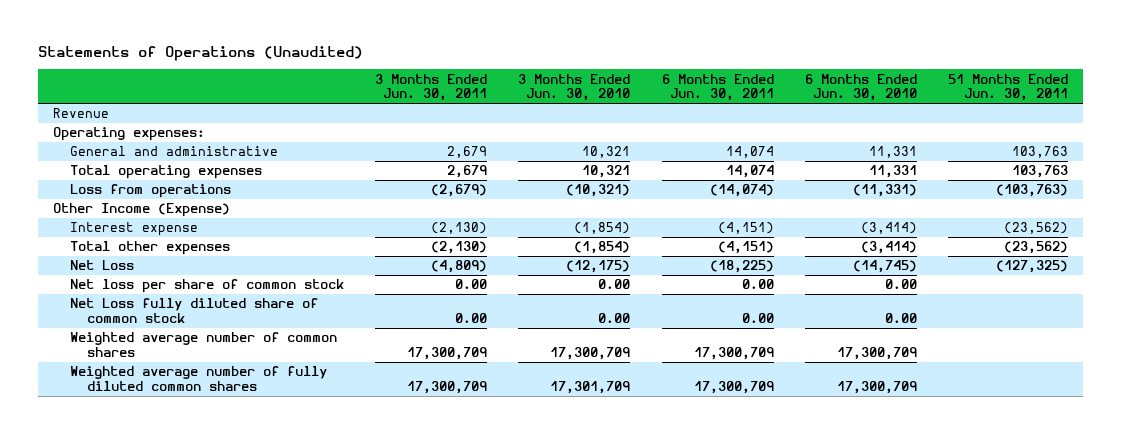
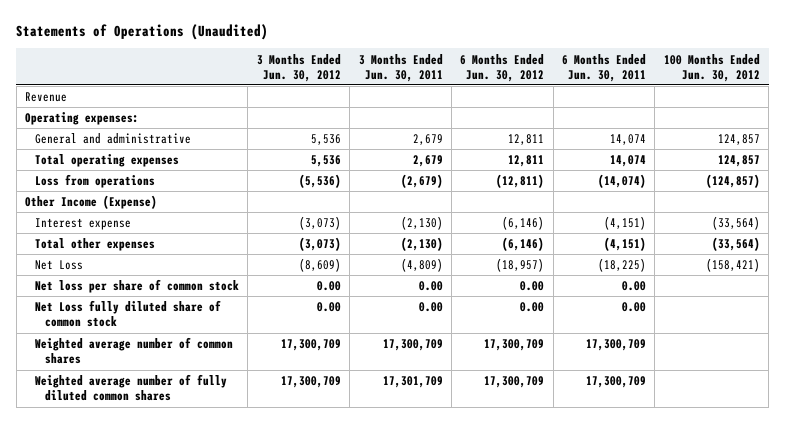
[518,73,631,102] 3 Months Ended Jun. 30, 2010 -> none
[804,73,917,102] 6 Months Ended Jun. 30, 2010 -> none
[947,73,1068,102] 51 Months Ended Jun. 30, 2011 -> none
none -> [256,53,341,82] 3 Months Ended Jun. 30, 2012
none -> [460,53,545,82] 6 Months Ended Jun. 30, 2012
none -> [663,53,760,82] 100 Months Ended Jun. 30, 2012
[407,380,488,394] 17,300,709 -> [382,376,443,389] 17,301,709

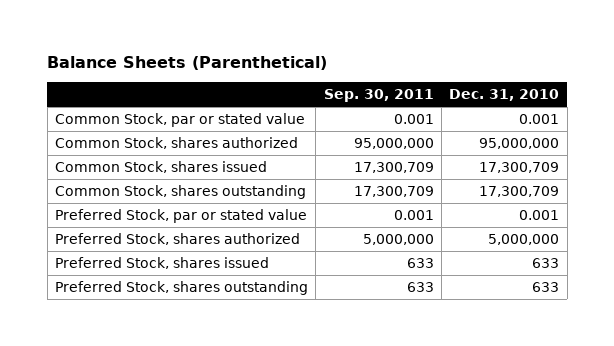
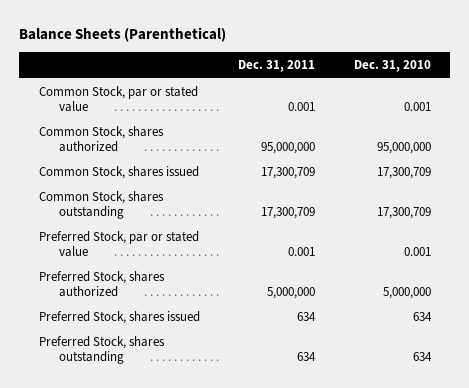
[323,89,434,103] Sep. 30, 2011 -> none
none -> [238,60,316,73] Dec. 31, 2011
[532,258,560,269] 633 -> [412,311,432,321] 634
[532,282,560,293] 633 -> [412,351,432,361] 634

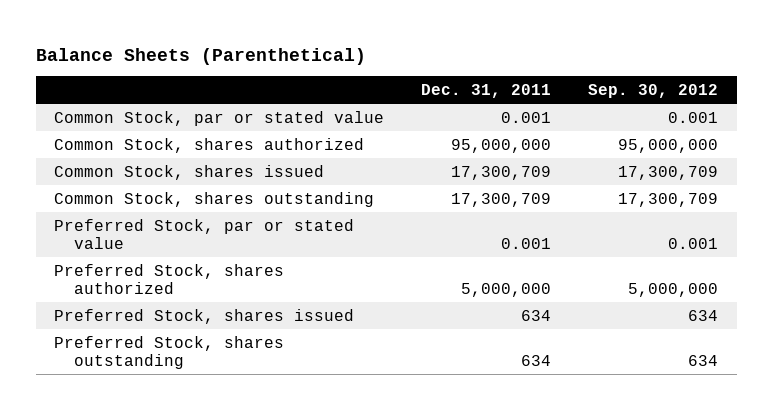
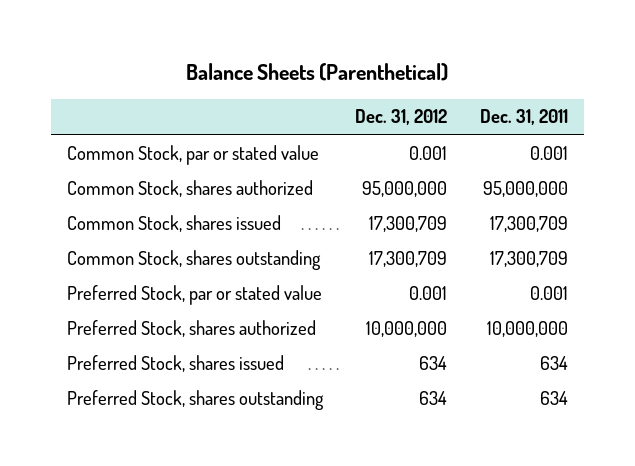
[588,83,719,98] Sep. 30, 2012 -> none
none -> [355,109,448,126] Dec. 31, 2012
[461,282,552,297] 5,000,000 -> [486,320,568,337] 10,000,000

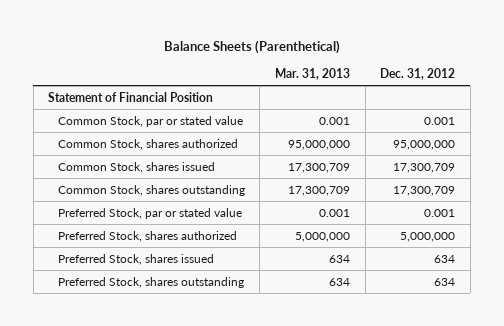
[479,109,568,126] Dec. 31, 2011 -> none
none -> [274,68,350,81] Mar. 31, 2013
none -> [48,91,214,102] Statement of Financial Position
[366,320,448,337] 10,000,000 -> [400,231,456,242] 5,000,000

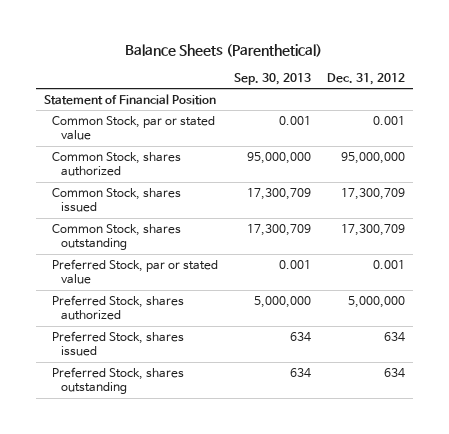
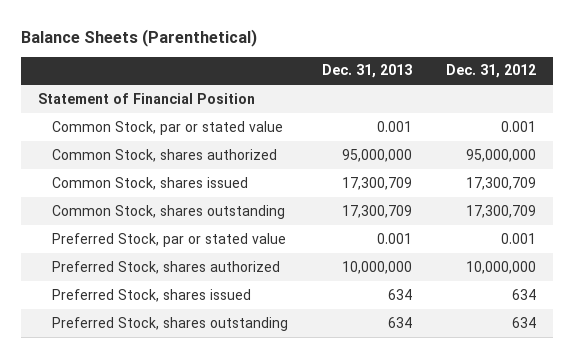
[234,72,312,85] Sep. 30, 2013 -> none
none -> [321,64,412,79] Dec. 31, 2013
[348,296,406,309] 5,000,000 -> [465,260,536,274] 10,000,000

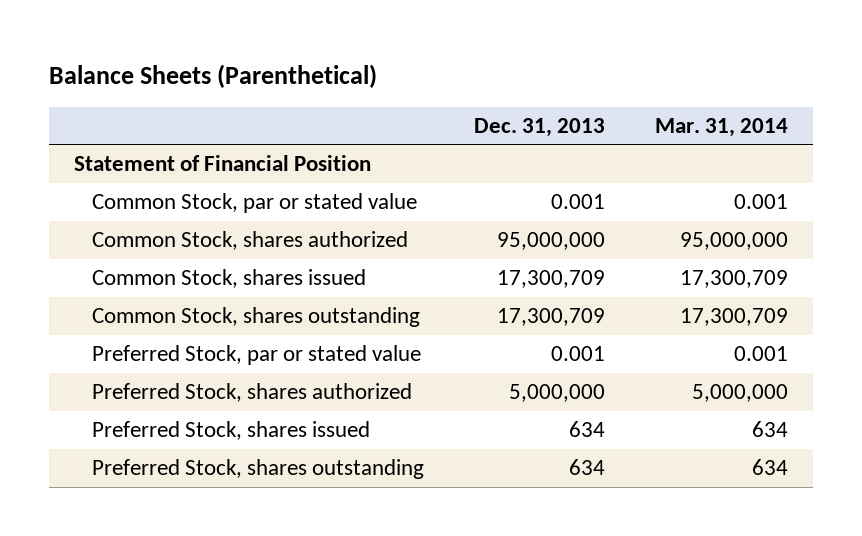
[445,64,536,79] Dec. 31, 2012 -> none
none -> [655,117,789,137] Mar. 31, 2014
[341,260,412,274] 10,000,000 -> [509,384,606,403] 5,000,000

